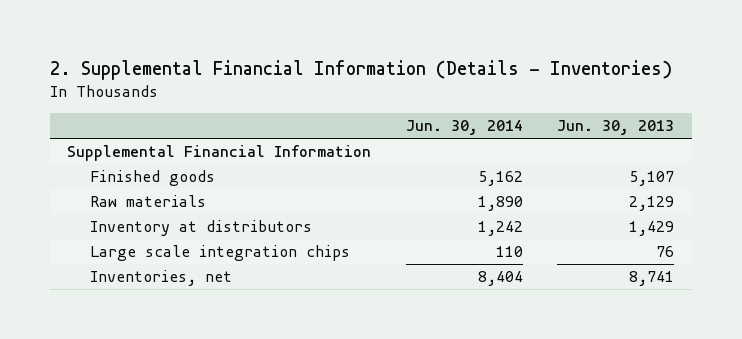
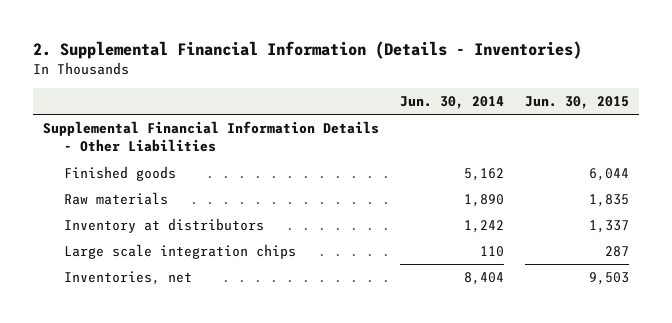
[557,120,675,136] Jun. 30, 2013 -> none
none -> [524,96,629,110] Jun. 30, 2015
[67,145,372,162] Supplemental Financial Information -> [43,121,380,153] Supplemental Financial Information Details - Other Liabilities

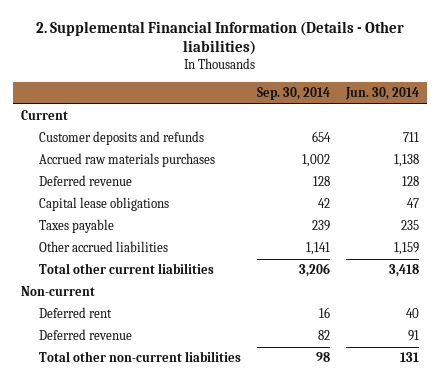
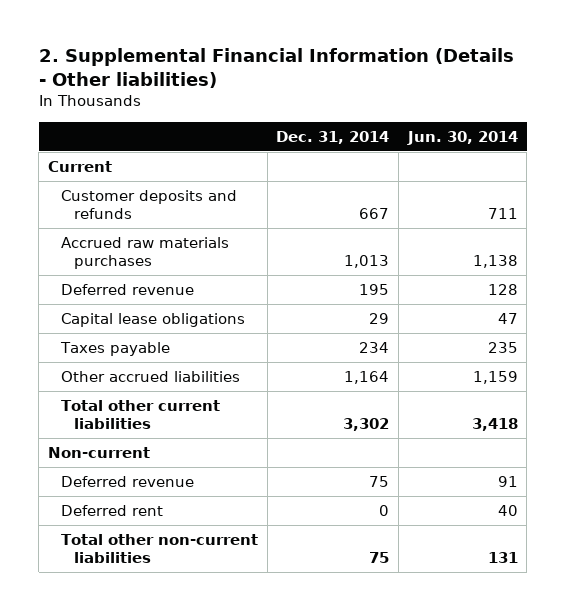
[257,86,331,100] Sep. 30, 2014 -> none
none -> [276,130,390,144] Dec. 31, 2014
[39,307,113,319] Deferred rent -> [61,505,164,517] Deferred rent

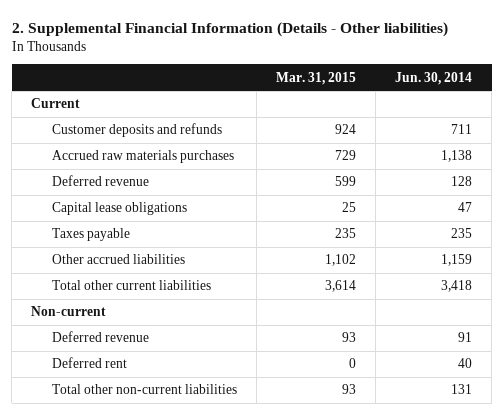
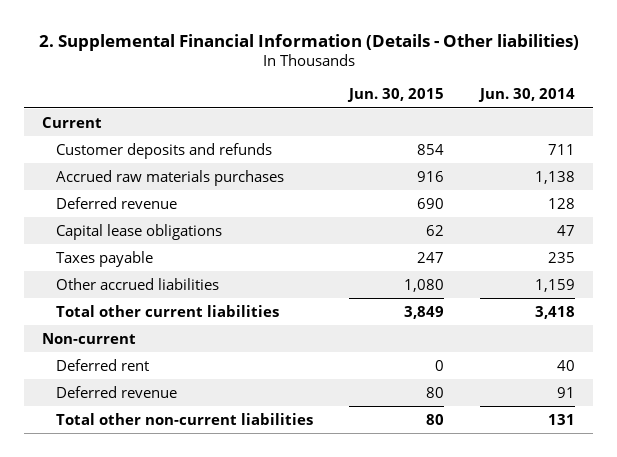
[276,71,357,85] Mar. 31, 2015 -> none
none -> [346,88,444,103] Jun. 30, 2015
[52,331,150,343] Deferred revenue -> [55,385,177,398] Deferred revenue

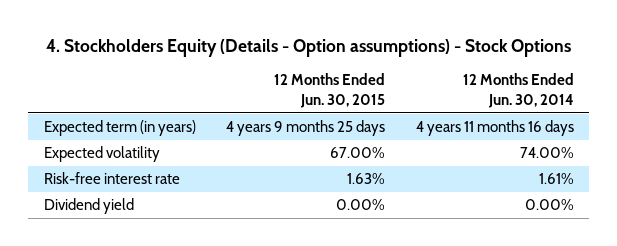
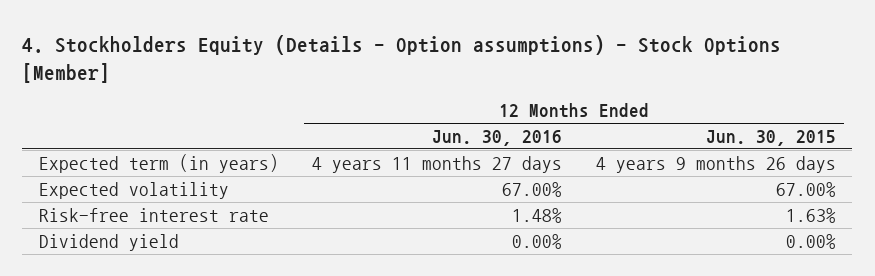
[45,38,571,57] 4. Stockholders Equity (Details - Option assumptions) - Stock Options -> [22,34,782,84] 4. Stockholders Equity (Details - Option assumptions) - Stock Options [Member]
[462,73,574,108] 12 Months Ended Jun. 30, 2014 -> none
none -> [432,129,563,146] Jun. 30, 2016
[226,120,386,137] 4 years 9 months 25 days -> [595,155,836,173] 4 years 9 months 26 days

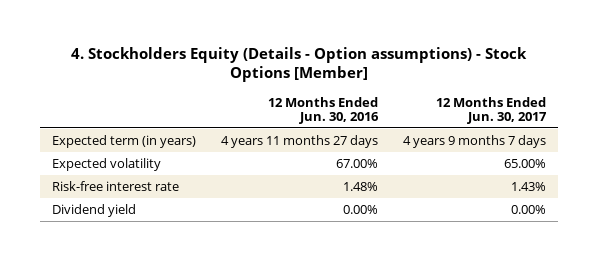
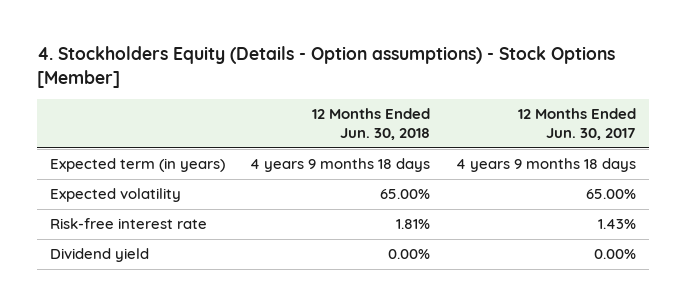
[267,96,379,124] 12 Months Ended Jun. 30, 2016 -> none
none -> [312,108,431,141] 12 Months Ended Jun. 30, 2018
[402,134,546,148] 4 years 9 months 7 days -> [455,158,636,173] 4 years 9 months 18 days

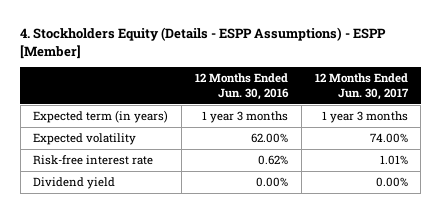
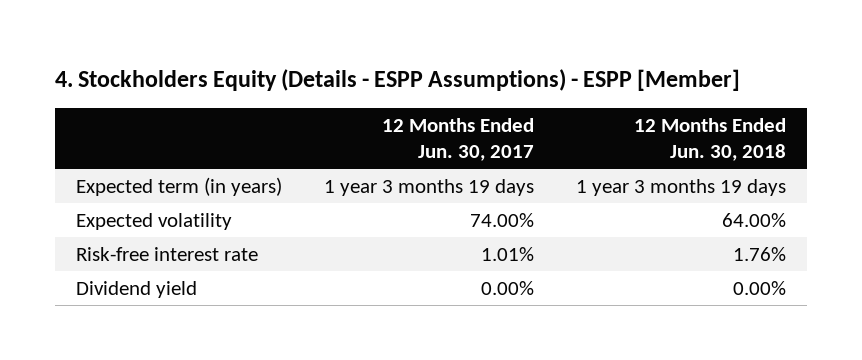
[195,73,290,100] 12 Months Ended Jun. 30, 2016 -> none
none -> [633,118,786,162] 12 Months Ended Jun. 30, 2018
[321,111,408,124] 1 year 3 months -> [323,178,534,196] 1 year 3 months 19 days

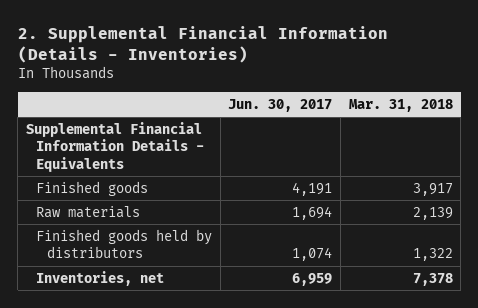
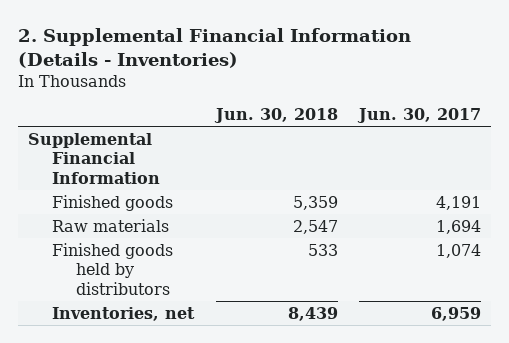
[348,98,453,112] Mar. 31, 2018 -> none
none -> [213,107,338,123] Jun. 30, 2018
[25,121,205,173] Supplemental Financial Information Details - Equivalents -> [28,132,161,185] Supplemental Financial Information

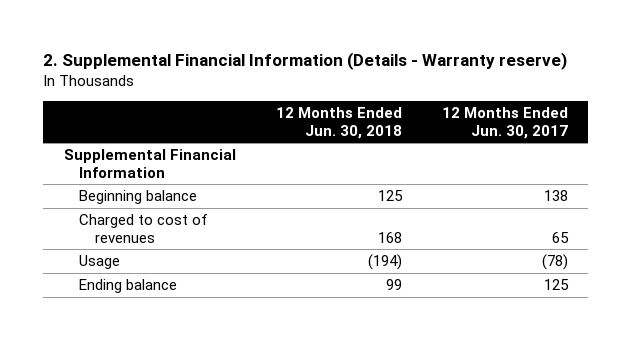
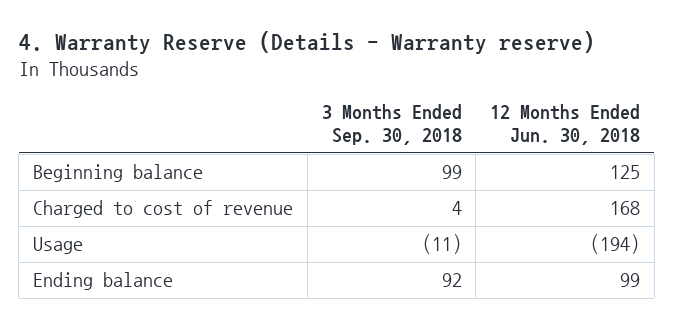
[43,52,568,71] 2. Supplemental Financial Information (Details - Warranty reserve) -> [18,30,595,54] 4. Warranty Reserve (Details - Warranty reserve)
[442,107,569,139] 12 Months Ended Jun. 30, 2017 -> none
none -> [321,104,462,146] 3 Months Ended Sep. 30, 2018
[63,149,236,178] Supplemental Financial Information -> none
[79,214,209,243] Charged to cost of revenues -> [33,200,294,219] Charged to cost of revenue

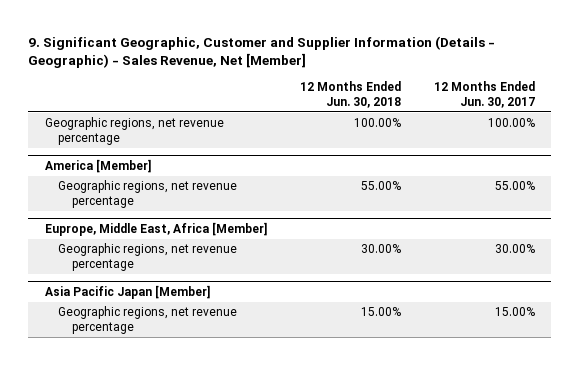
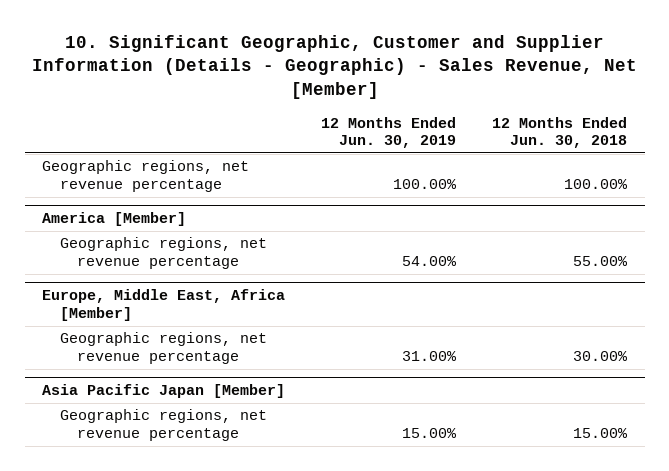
[28,35,496,68] 9. Significant Geographic, Customer and Supplier Information (Details - Geographic) - Sales Revenue, Net [Member] -> [31,35,637,99] 10. Significant Geographic, Customer and Supplier Information (Details - Geographic) - Sales Revenue, Net [Member]
[434,81,536,108] 12 Months Ended Jun. 30, 2017 -> none
none -> [321,116,457,149] 12 Months Ended Jun. 30, 2019
[44,221,268,236] Euprope, Middle East, Africa [Member] -> [42,289,286,322] Europe, Middle East, Africa [Member]

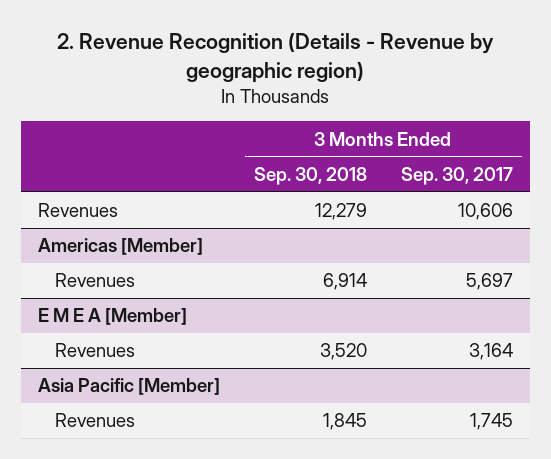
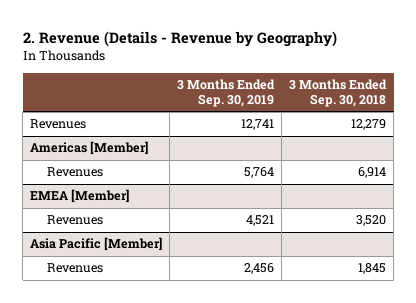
[57,32,495,83] 2. Revenue Recognition (Details - Revenue by geographic region) -> [22,30,337,47] 2. Revenue (Details - Revenue by Geography)
[401,166,514,185] Sep. 30, 2017 -> none
none -> [177,78,276,107] 3 Months Ended Sep. 30, 2019
[37,308,187,326] E M E A [Member] -> [30,189,130,204] EMEA [Member]

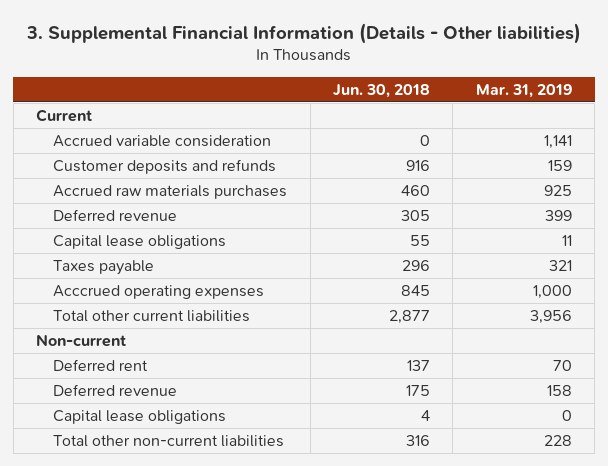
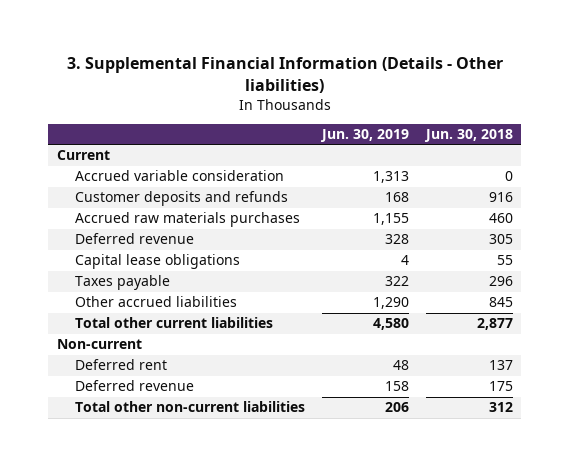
[475,83,572,98] Mar. 31, 2019 -> none
none -> [319,128,409,142] Jun. 30, 2019
[53,285,265,300] Acccrued operating expenses -> [74,296,237,308] Other accrued liabilities
[53,410,227,425] Capital lease obligations -> none
[406,435,431,447] 316 -> [488,402,513,413] 312

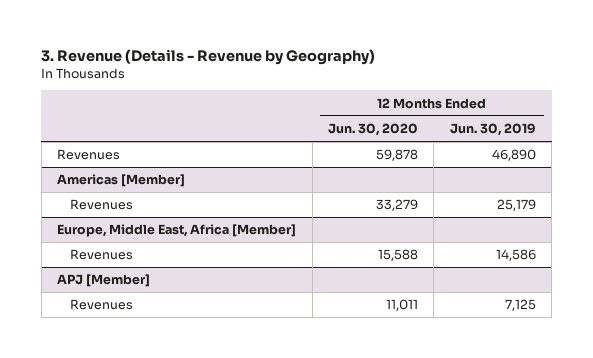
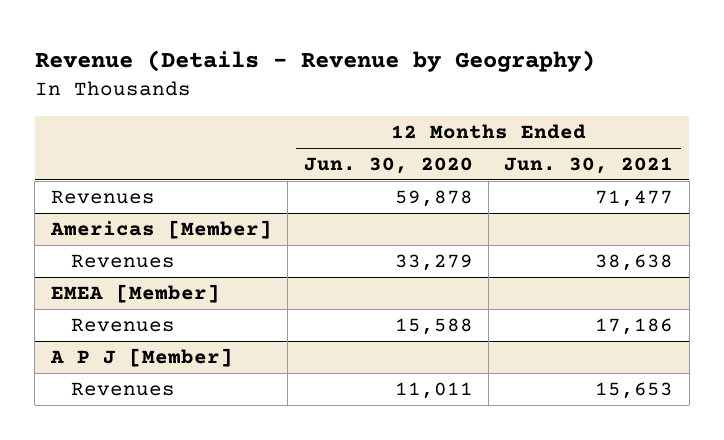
[41,48,376,65] 3. Revenue (Details - Revenue by Geography) -> [34,50,595,73] Revenue (Details - Revenue by Geography)
[449,123,536,137] Jun. 30, 2019 -> none
none -> [504,157,674,175] Jun. 30, 2021
[57,224,297,238] Europe, Middle East, Africa [Member] -> [50,284,220,304] EMEA [Member]
[57,274,151,288] APJ [Member] -> [49,348,233,368] A P J [Member]

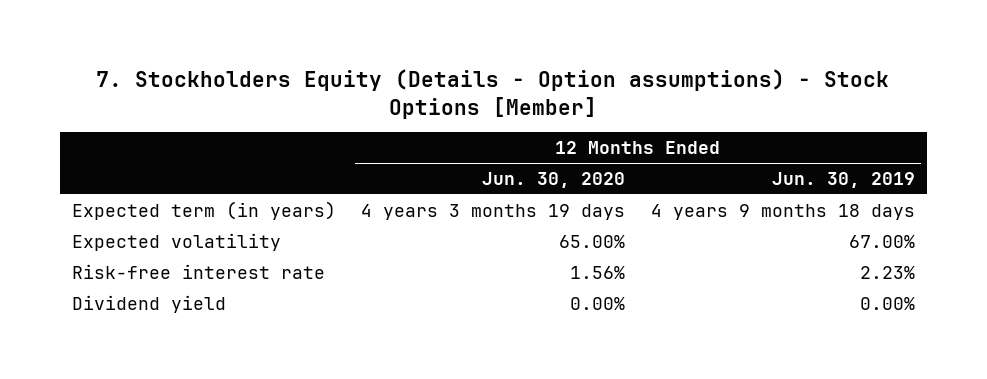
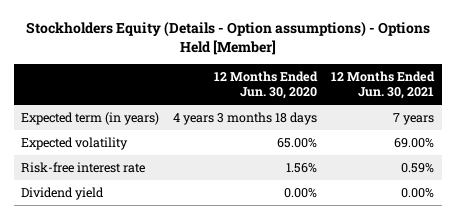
[96,69,890,119] 7. Stockholders Equity (Details - Option assumptions) - Stock Options [Member] -> [25,20,430,55] Stockholders Equity (Details - Option assumptions) - Options Held [Member]
[771,171,915,188] Jun. 30, 2019 -> none
none -> [331,70,436,100] 12 Months Ended Jun. 30, 2021
[361,203,626,220] 4 years 3 months 19 days -> [173,111,318,125] 4 years 3 months 18 days

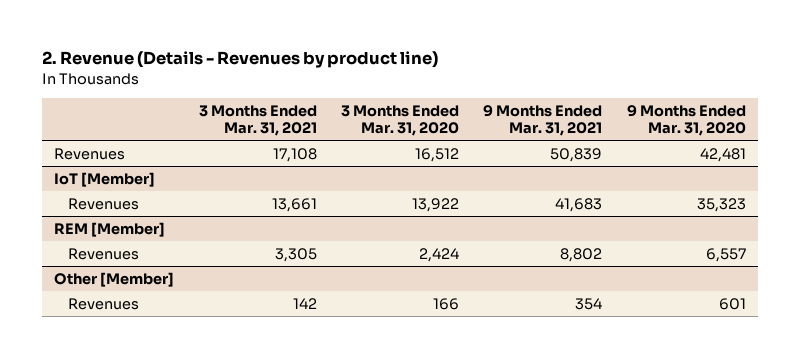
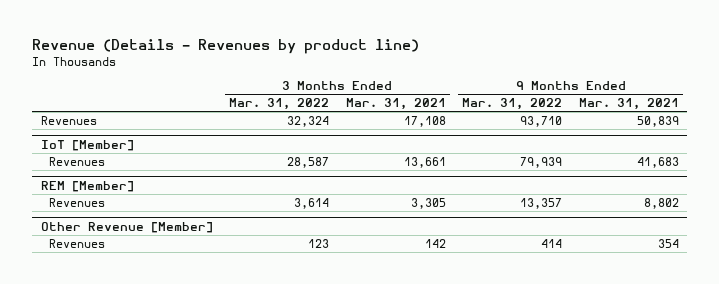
[41,51,438,69] 2. Revenue (Details - Revenues by product line) -> [32,39,420,55] Revenue (Details - Revenues by product line)
[340,105,459,137] 3 Months Ended Mar. 31, 2020 -> none
[626,105,746,137] 9 Months Ended Mar. 31, 2020 -> none
none -> [229,98,330,111] Mar. 31, 2022
none -> [462,98,563,111] Mar. 31, 2022
[54,271,175,287] Other [Member] -> [40,221,213,233] Other Revenue [Member]

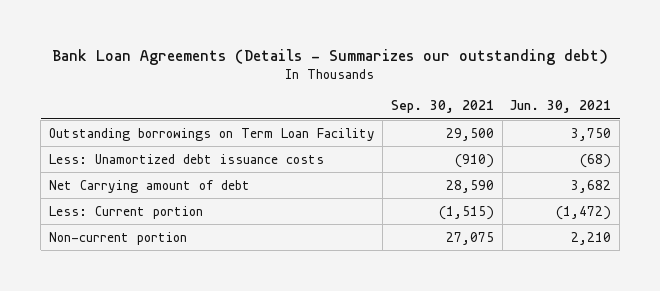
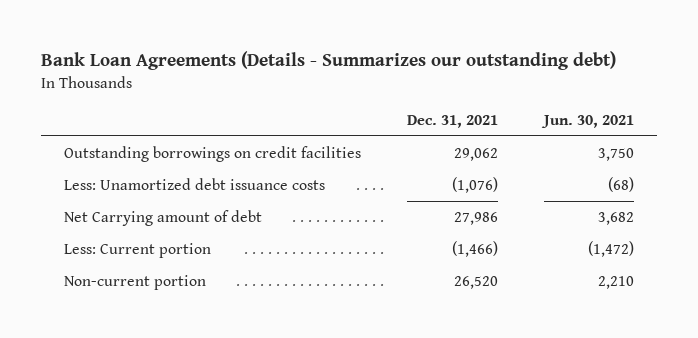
[391,100,495,114] Sep. 30, 2021 -> none
none -> [407,114,499,128] Dec. 31, 2021
[48,127,375,141] Outstanding borrowings on Term Loan Facility -> [64,145,362,162] Outstanding borrowings on credit facilities

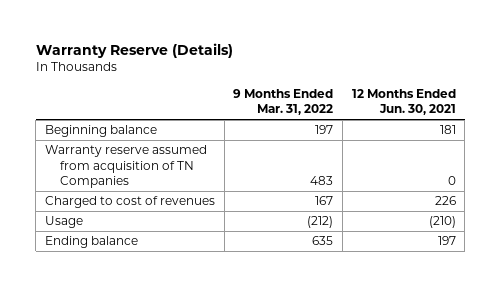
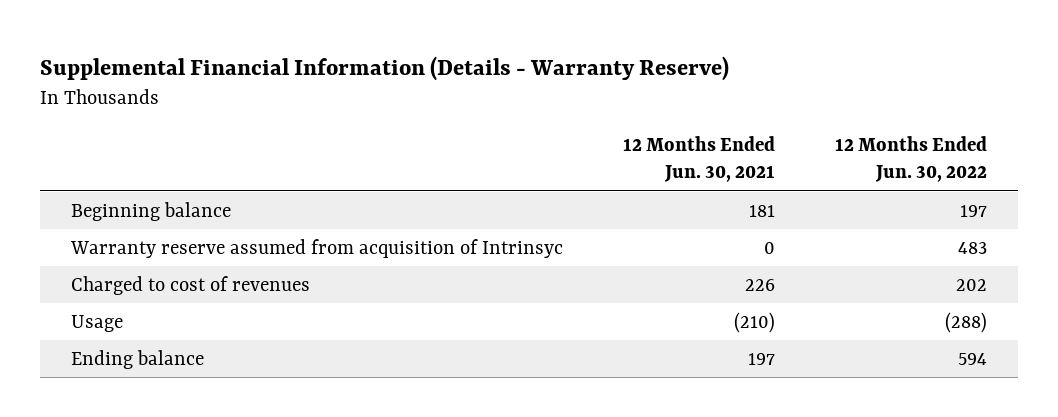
[35,42,233,58] Warranty Reserve (Details) -> [40,55,730,81] Supplemental Financial Information (Details - Warranty Reserve)
[233,88,334,116] 9 Months Ended Mar. 31, 2022 -> none
none -> [835,136,988,183] 12 Months Ended Jun. 30, 2022
[45,145,208,189] Warranty reserve assumed from acquisition of TN Companies -> [69,238,563,258] Warranty reserve assumed from acquisition of Intrinsyc

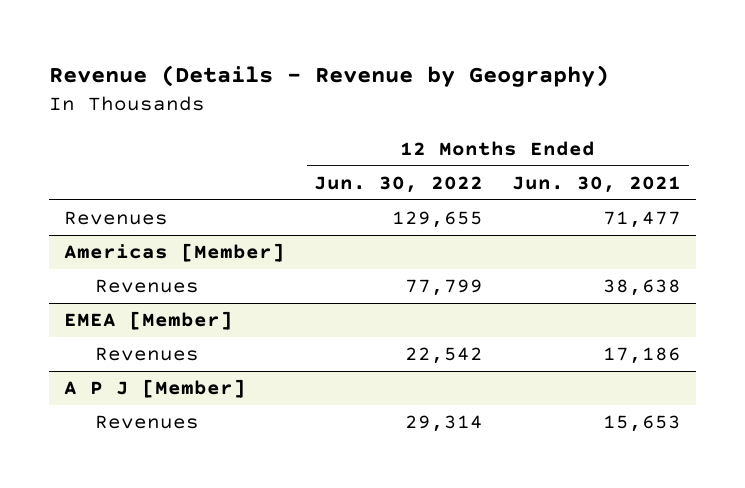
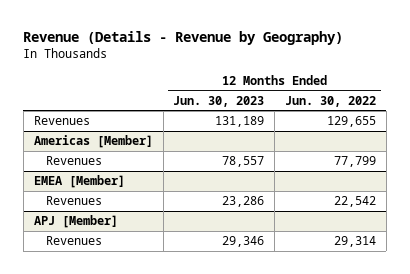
[512,175,682,193] Jun. 30, 2021 -> none
none -> [173,95,265,107] Jun. 30, 2023
[63,379,246,399] A P J [Member] -> [33,215,118,229] APJ [Member]

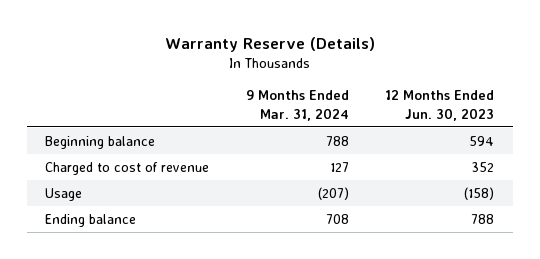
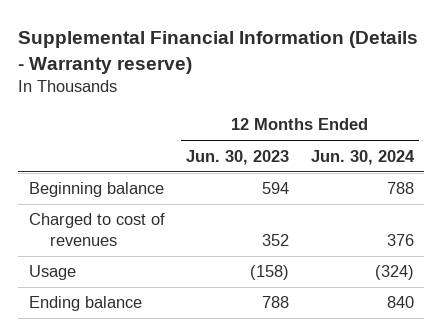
[164,37,375,53] Warranty Reserve (Details) -> [18,31,419,75] Supplemental Financial Information (Details - Warranty reserve)
[245,90,349,121] 9 Months Ended Mar. 31, 2024 -> none
none -> [310,149,415,165] Jun. 30, 2024
[45,161,210,175] Charged to cost of revenue -> [29,213,166,246] Charged to cost of revenues

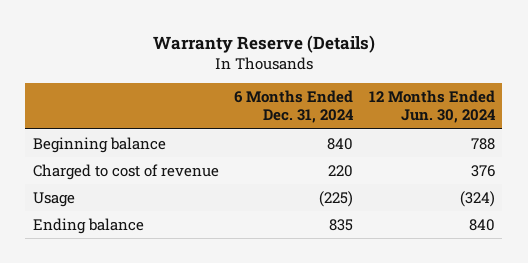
[18,31,419,75] Supplemental Financial Information (Details - Warranty reserve) -> [152,34,375,53] Warranty Reserve (Details)
[186,149,290,165] Jun. 30, 2023 -> none
none -> [234,90,355,124] 6 Months Ended Dec. 31, 2024
[29,213,166,246] Charged to cost of revenues -> [33,164,220,181] Charged to cost of revenue

